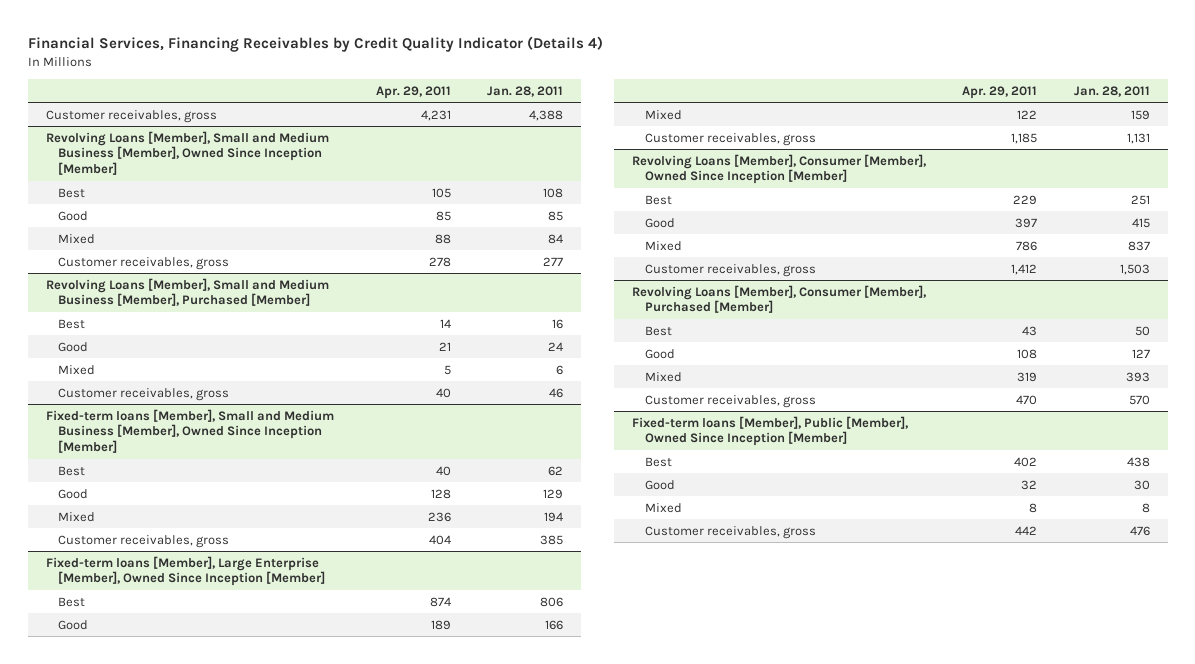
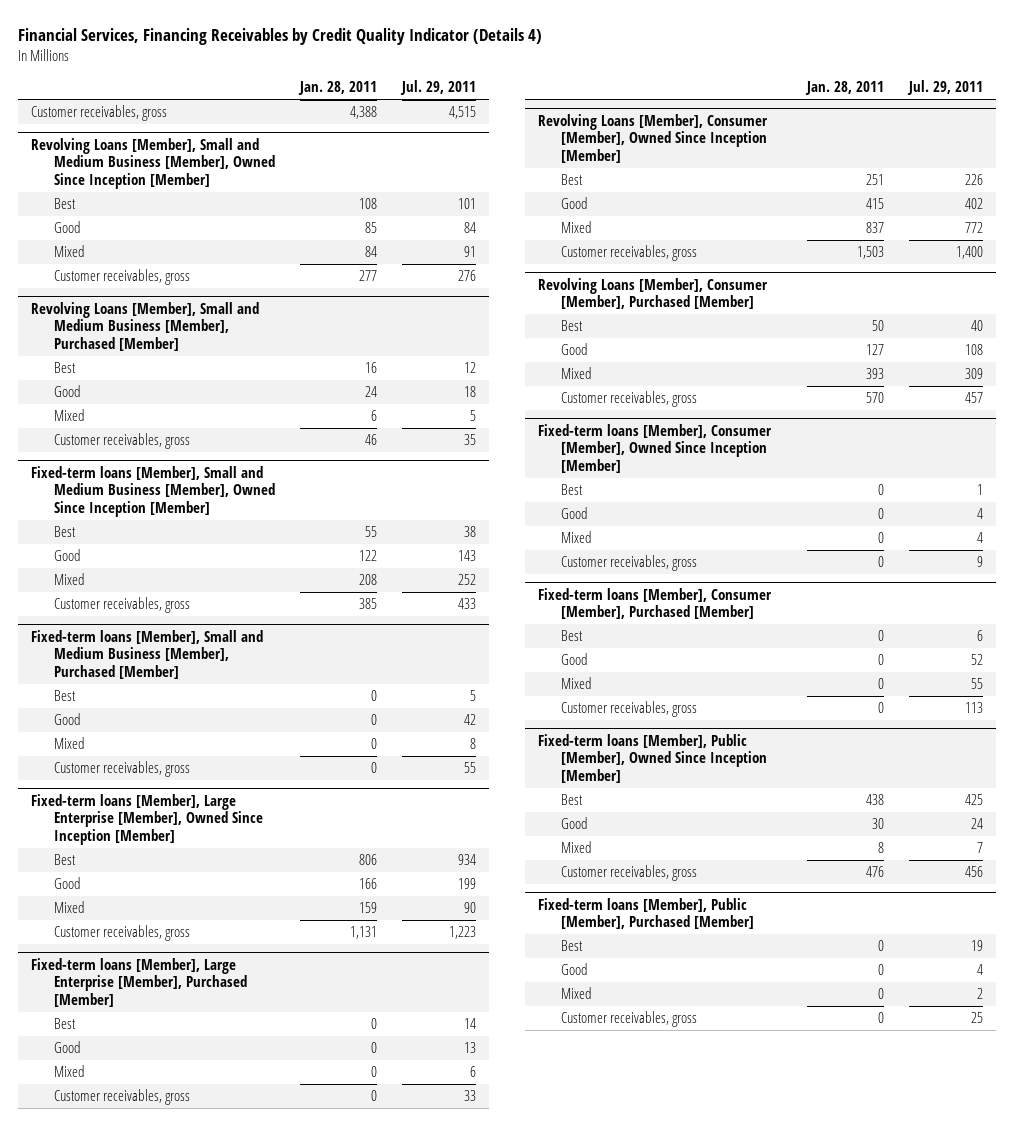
[375,85,451,99] Apr. 29, 2011 -> none
none -> [400,80,477,96] Jul. 29, 2011
[548,465,564,476] 62 -> [365,526,378,538] 55
[543,488,564,499] 129 -> [359,550,378,562] 122
[544,511,564,522] 194 -> [359,574,378,586] 208
none -> [30,629,263,680] Fixed-term loans [Member], Small and Medium Business [Member], Purchased [Member]
none -> [54,690,77,702] Best
none -> [54,713,82,726] Good
none -> [54,737,86,750] Mixed
none -> [54,761,191,778] Customer receivables, gross
none -> [30,957,248,1008] Fixed-term loans [Member], Large Enterprise [Member], Purchased [Member]
none -> [54,1018,77,1030] Best
none -> [54,1041,82,1054] Good
none -> [54,1065,86,1078] Mixed
none -> [54,1089,191,1106] Customer receivables, gross
none -> [537,423,772,474] Fixed-term loans [Member], Consumer [Member], Owned Since Inception [Member]
none -> [561,484,584,496] Best
none -> [561,507,589,520] Good
none -> [561,531,593,544] Mixed
none -> [561,555,698,572] Customer receivables, gross
none -> [537,587,772,620] Fixed-term loans [Member], Consumer [Member], Purchased [Member]
none -> [561,630,584,642] Best
none -> [561,653,589,666] Good
none -> [561,677,593,690] Mixed
none -> [561,701,698,718] Customer receivables, gross
none -> [537,897,755,930] Fixed-term loans [Member], Public [Member], Purchased [Member]
none -> [561,940,584,952] Best
none -> [561,963,589,976] Good
none -> [561,987,593,1000] Mixed
none -> [561,1011,698,1028] Customer receivables, gross

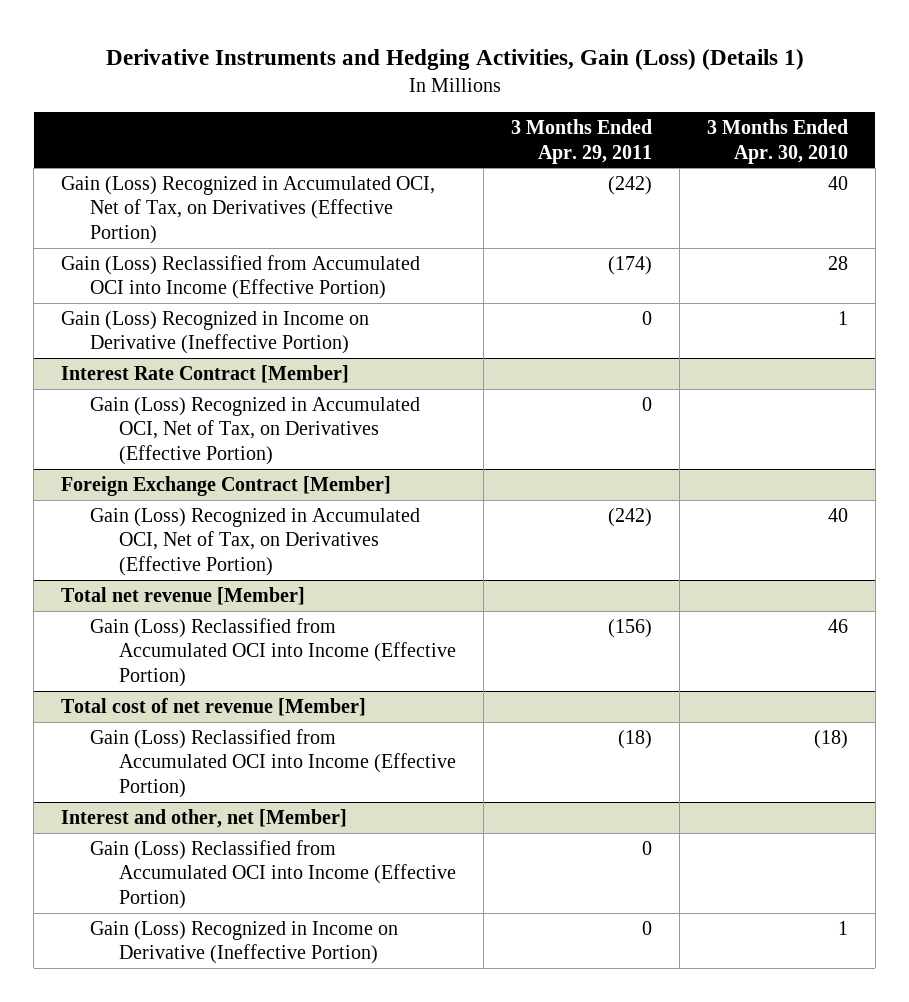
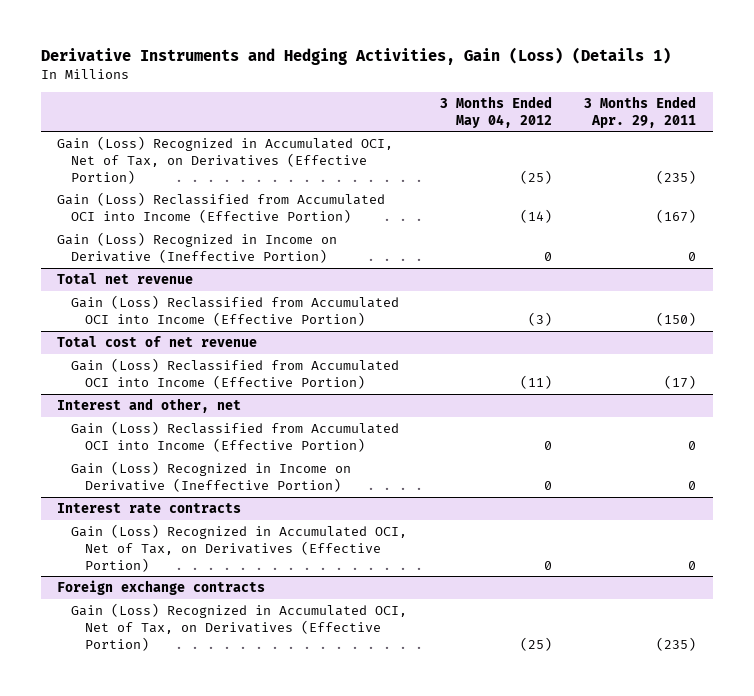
[706,118,848,164] 3 Months Ended Apr. 30, 2010 -> none
none -> [439,95,552,128] 3 Months Ended May 04, 2012
[607,175,652,195] (242) -> [656,169,697,184] (235)
[607,255,652,275] (174) -> [656,208,697,223] (167)
[61,364,350,383] Interest Rate Contract [Member] -> none
[89,396,420,466] Gain (Loss) Recognized in Accumulated OCI, Net of Tax, on Derivatives (Effective Portion) -> none
[61,475,392,496] Foreign Exchange Contract [Member] -> none
[89,507,420,577] Gain (Loss) Recognized in Accumulated OCI, Net of Tax, on Derivatives (Effective Portion) -> none
[61,586,306,605] Total net revenue [Member] -> [57,272,194,284] Total net revenue
[607,618,652,638] (156) -> [656,311,697,326] (150)
[61,697,367,716] Total cost of net revenue [Member] -> [57,335,258,347] Total cost of net revenue
[617,729,652,749] (18) -> [664,374,697,389] (17)
[61,808,348,828] Interest and other, net [Member] -> [57,397,242,413] Interest and other, net
none -> [57,502,242,513] Interest rate contracts
none -> [71,523,408,572] Gain (Loss) Recognized in Accumulated OCI, Net of Tax, on Derivatives (Effective Portion)
none -> [57,579,266,595] Foreign exchange contracts
none -> [71,602,408,651] Gain (Loss) Recognized in Accumulated OCI, Net of Tax, on Derivatives (Effective Portion)

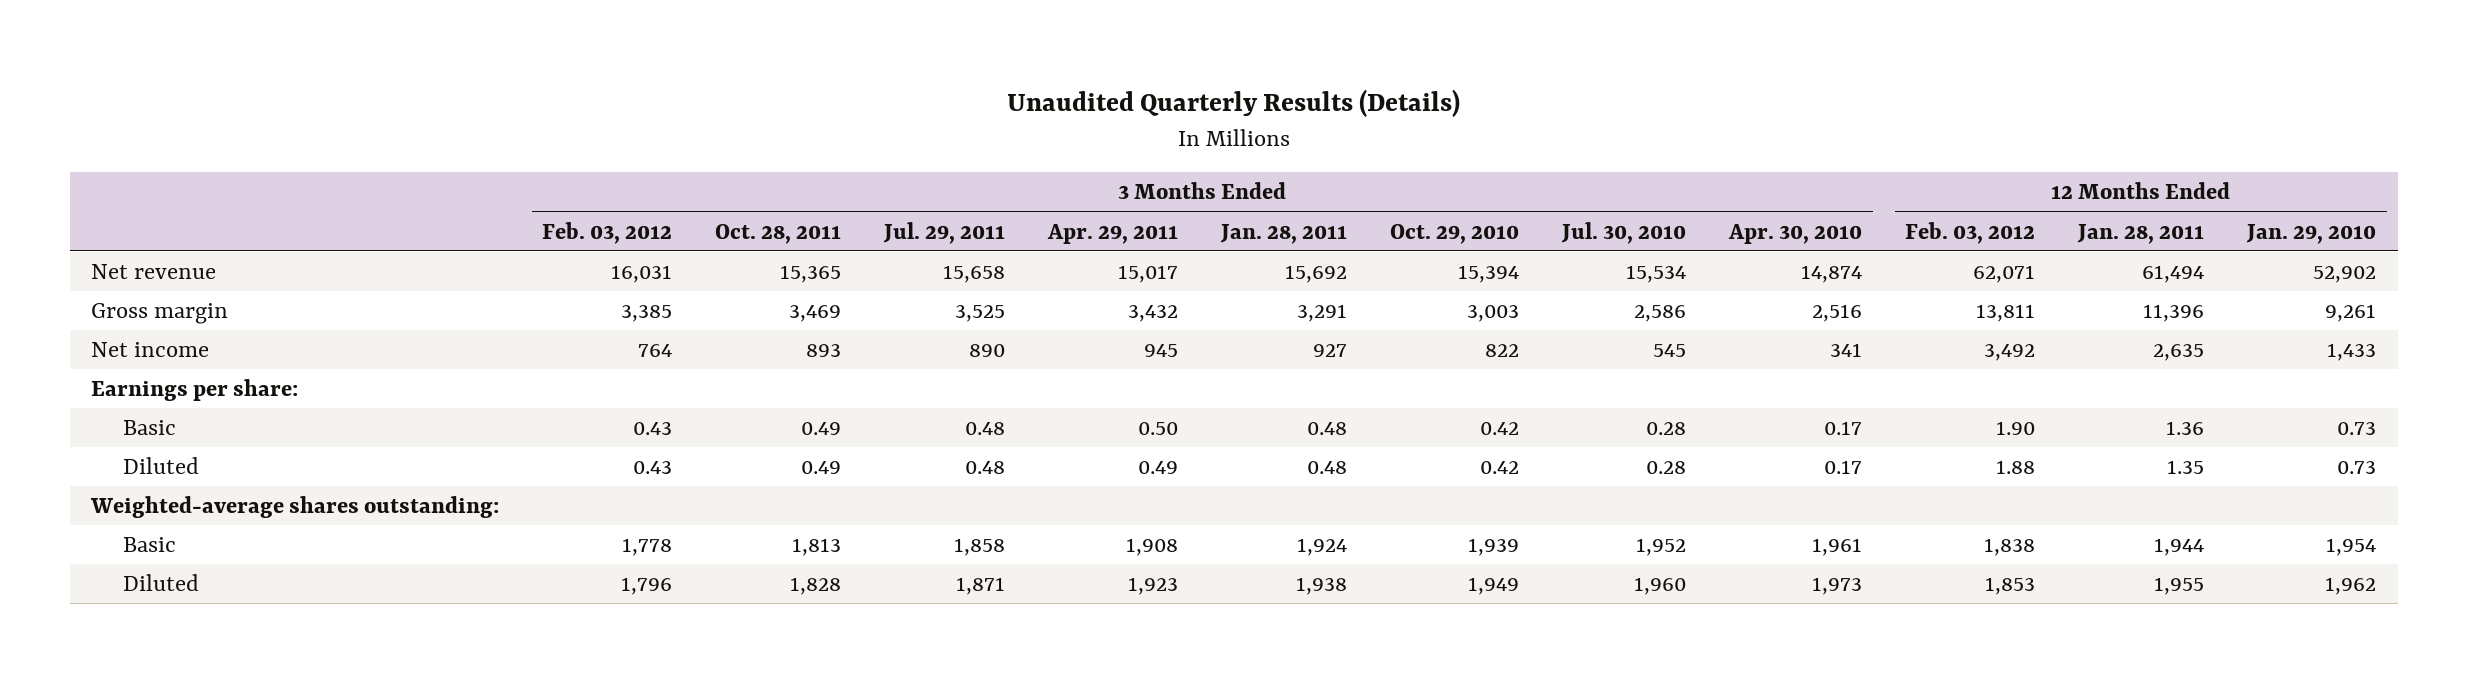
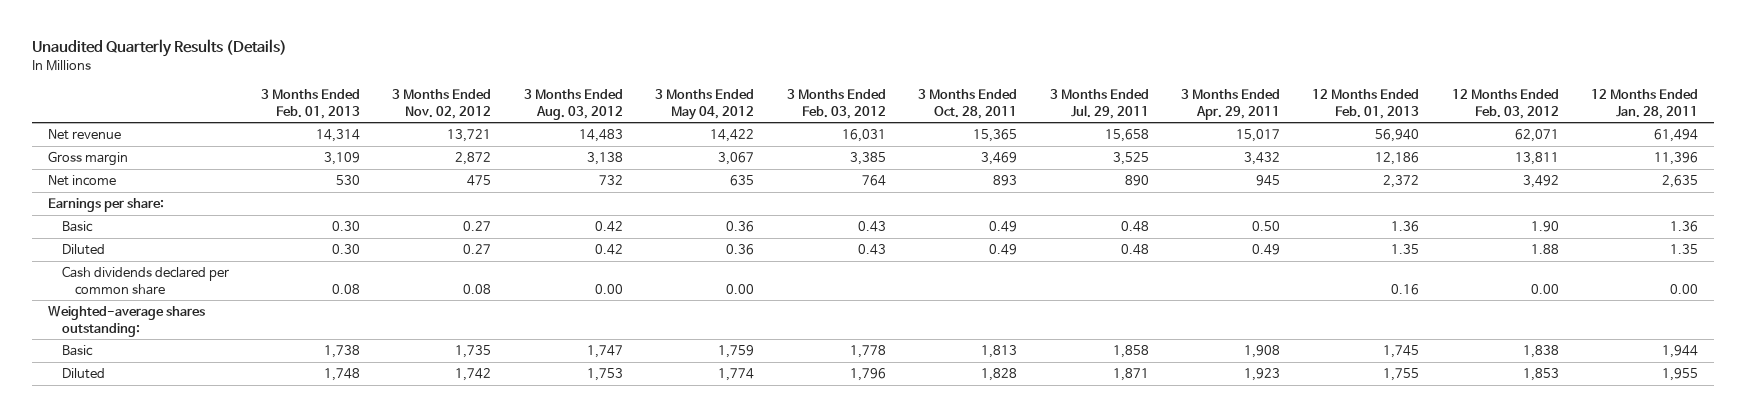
[1220,223,1348,244] Jan. 28, 2011 -> none
[1390,223,1520,244] Oct. 29, 2010 -> none
[1561,221,1687,244] Jul. 30, 2010 -> none
[1728,223,1863,244] Apr. 30, 2010 -> none
[2246,223,2377,244] Jan. 29, 2010 -> none
none -> [261,89,361,119] 3 Months Ended Feb. 01, 2013
none -> [392,89,492,119] 3 Months Ended Nov. 02, 2012
none -> [523,89,623,120] 3 Months Ended Aug. 03, 2012
none -> [655,89,755,120] 3 Months Ended May 04, 2012
none -> [1312,89,1420,119] 12 Months Ended Feb. 01, 2013
none -> [61,266,229,295] Cash dividends declared per common share

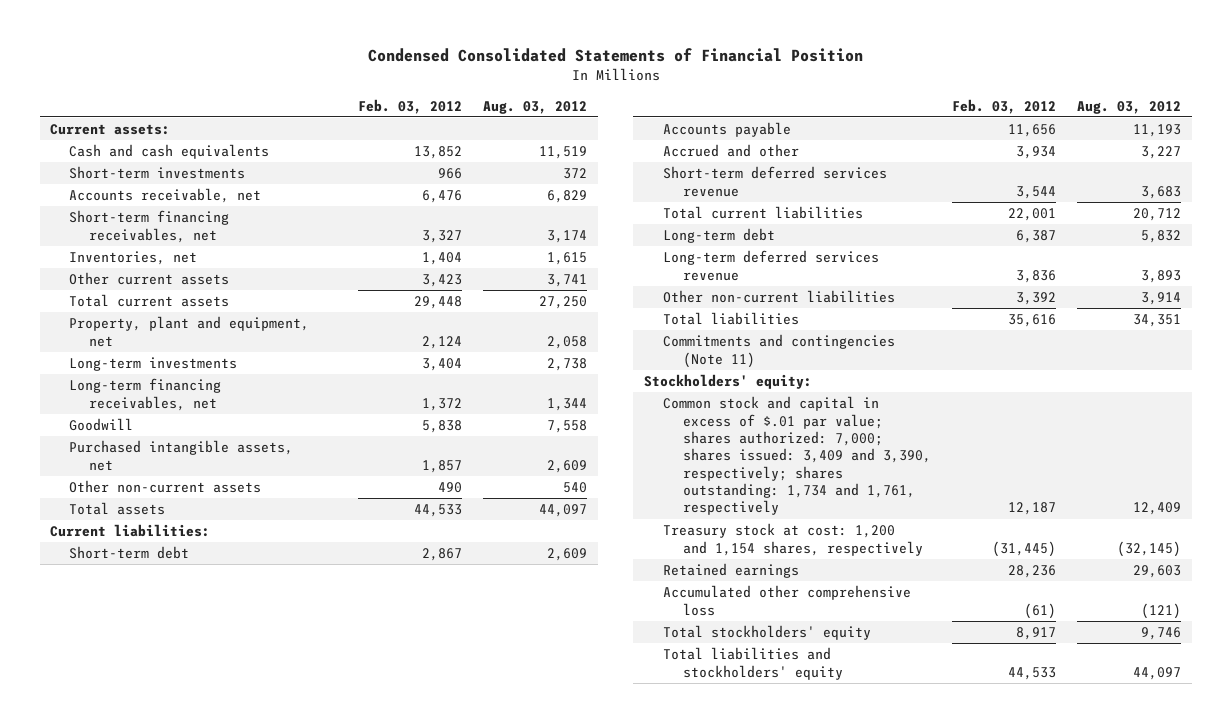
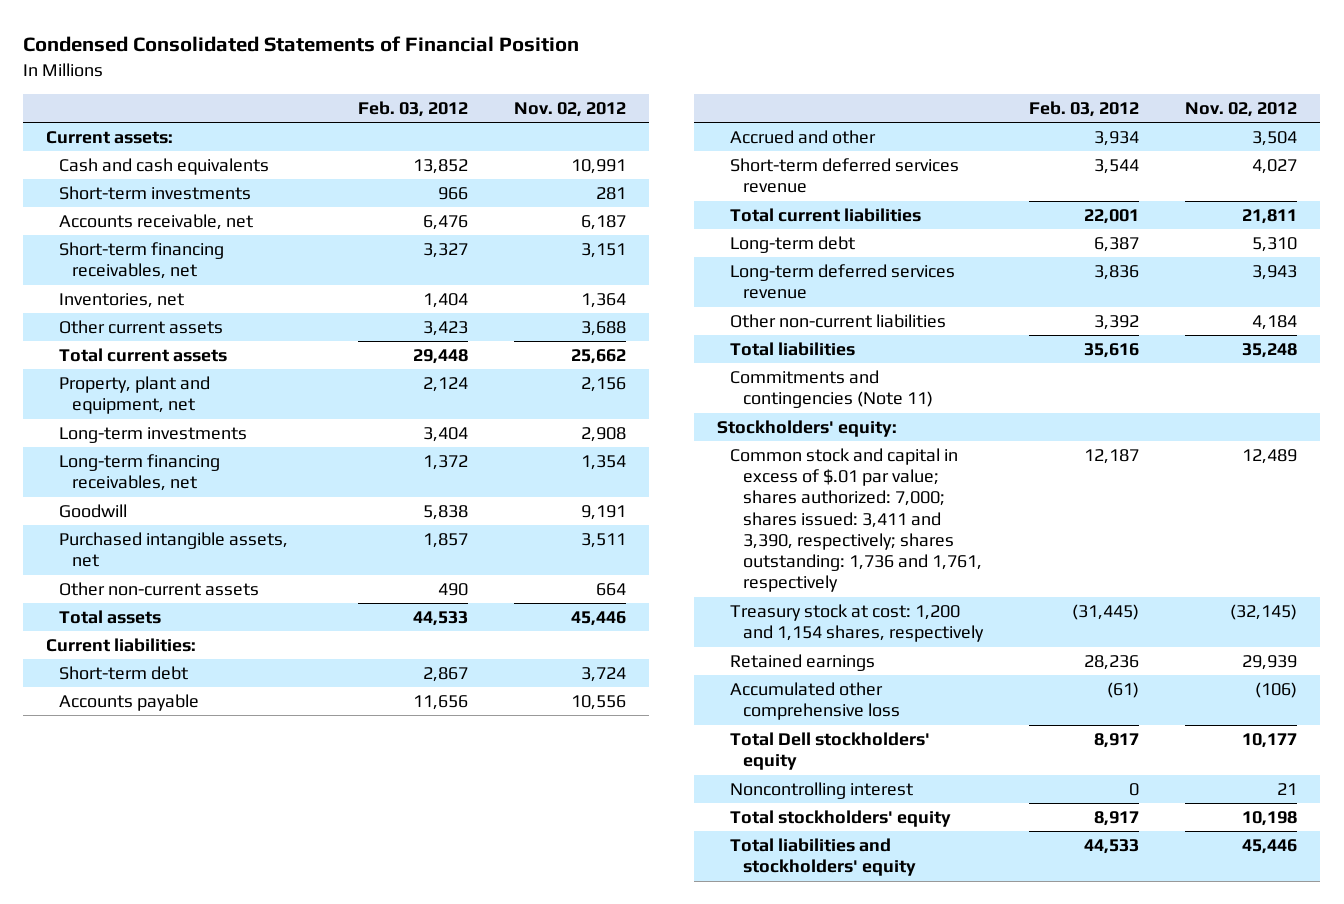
[483,100,588,114] Aug. 03, 2012 -> none
none -> [514,101,627,117] Nov. 02, 2012
[663,396,931,516] Common stock and capital in excess of $.01 par value; shares authorized: 7,000; shares issued: 3,409 and 3,390, respectively; shares outstanding: 1,734 and 1,761, respectively -> [730,448,983,593] Common stock and capital in excess of $.01 par value; shares authorized: 7,000; shares issued: 3,411 and 3,390, respectively; shares outstanding: 1,736 and 1,761, respectively
none -> [730,732,931,771] Total Dell stockholders' equity
none -> [730,782,914,800] Noncontrolling interest

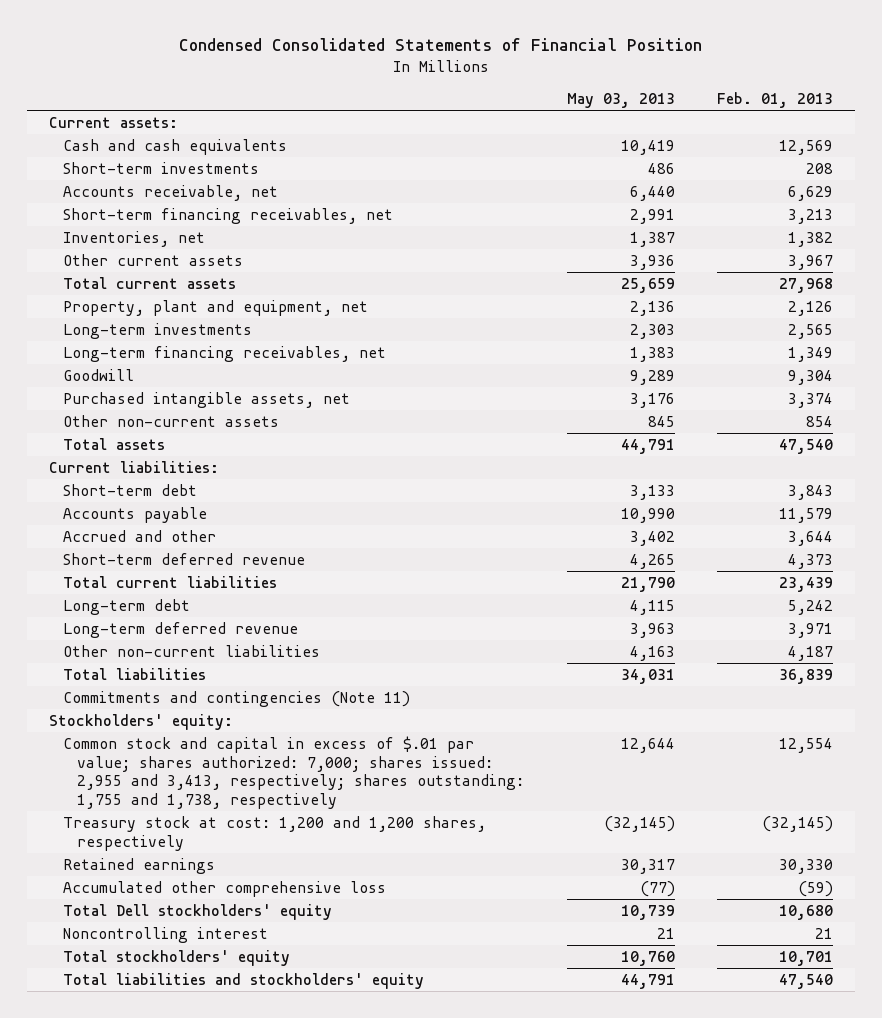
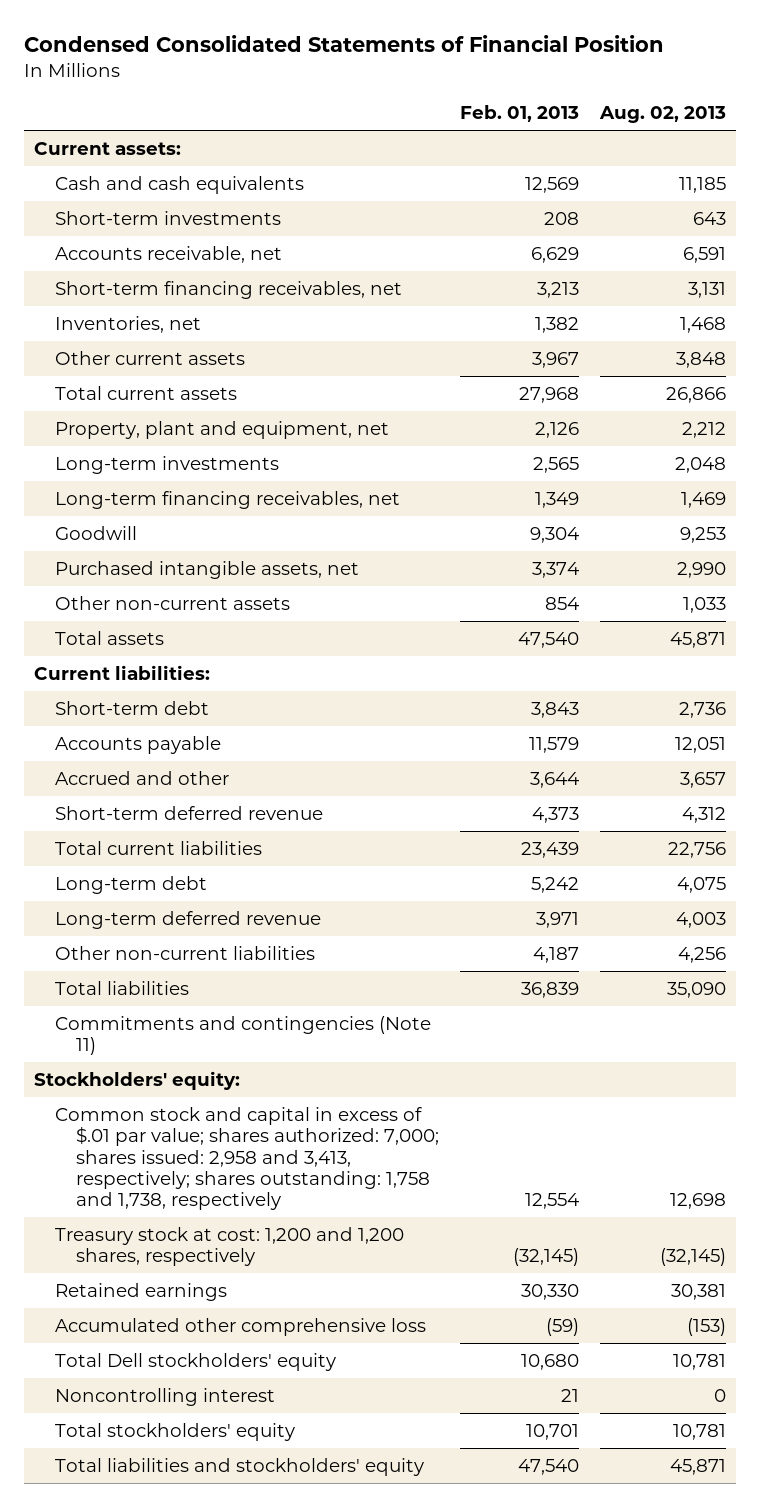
[566,92,675,108] May 03, 2013 -> none
none -> [598,106,726,124] Aug. 02, 2013
[62,735,524,810] Common stock and capital in excess of $.01 par value; shares authorized: 7,000; shares issued: 2,955 and 3,413, respectively; shares outstanding: 1,755 and 1,738, respectively -> [55,1106,440,1211] Common stock and capital in excess of $.01 par value; shares authorized: 7,000; shares issued: 2,958 and 3,413, respectively; shares outstanding: 1,758 and 1,738, respectively

